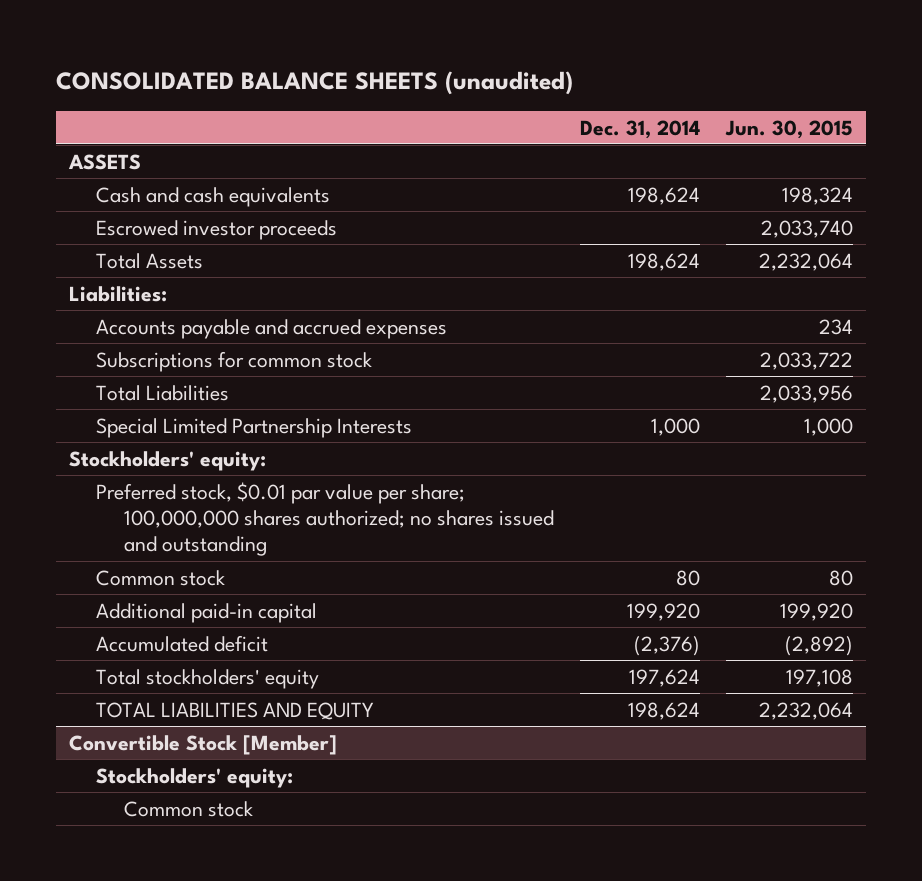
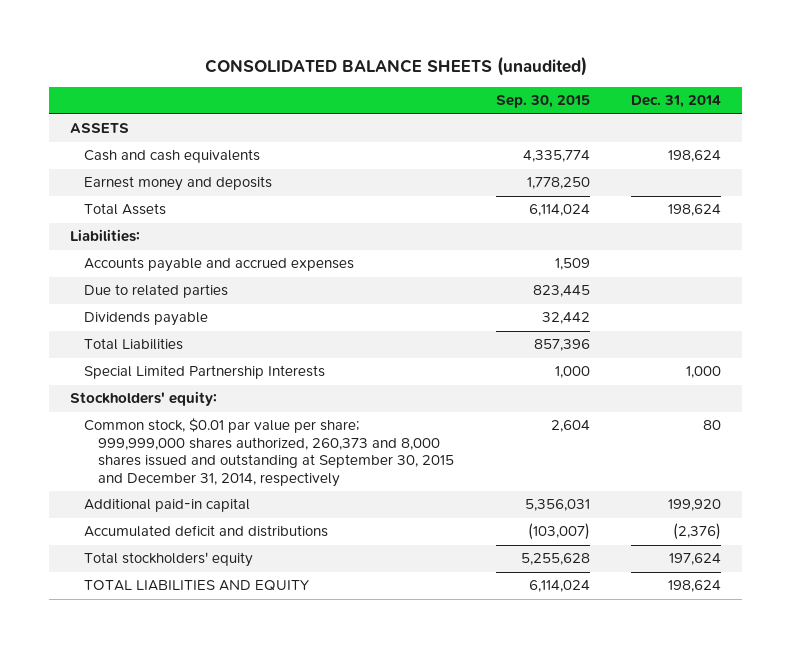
[724,119,853,139] Jun. 30, 2015 -> none
none -> [495,95,590,109] Sep. 30, 2015
[96,219,338,240] Escrowed investor proceeds -> none
none -> [84,176,273,192] Earnest money and deposits
[96,350,373,372] Subscriptions for common stock -> none
none -> [84,284,229,299] Due to related parties
none -> [84,312,209,327] Dividends payable
[96,481,554,557] Preferred stock, $0.01 par value per share; 100,000,000 shares authorized; no shares issued and outstanding -> none
[96,569,226,586] Common stock -> [84,418,454,487] Common stock, $0.01 par value per share; 999,999,000 shares authorized, 260,373 and 8,000 shares issued and outstanding at September 30, 2015 and December 31, 2014, respectively
[96,634,269,652] Accumulated deficit -> [84,525,329,538] Accumulated deficit and distributions
[68,734,337,755] Convertible Stock [Member] -> none
[96,767,294,788] Stockholders' equity: -> none
[123,800,253,817] Common stock -> none

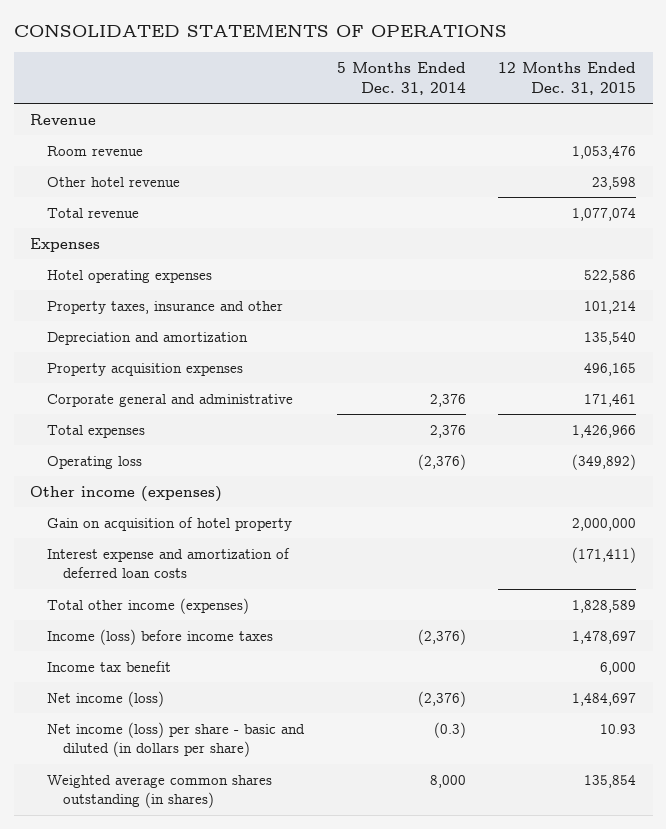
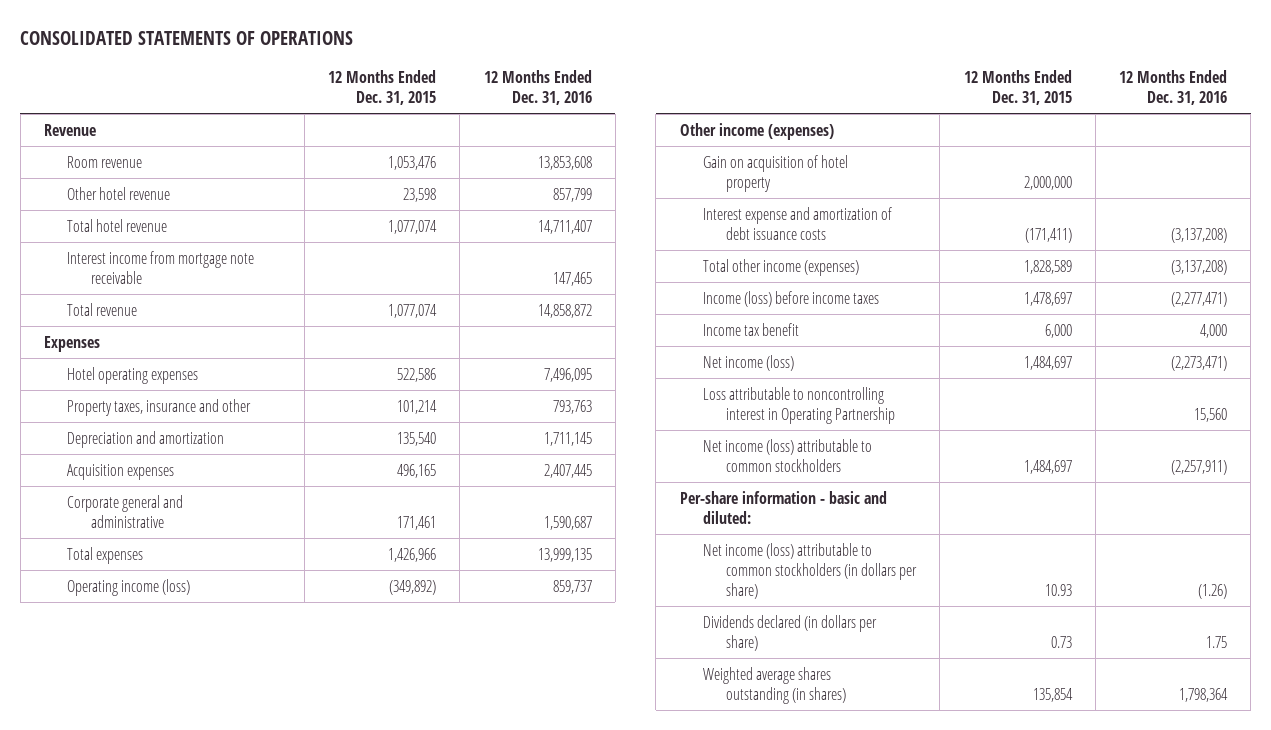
[336,62,466,95] 5 Months Ended Dec. 31, 2014 -> none
none -> [483,70,592,106] 12 Months Ended Dec. 31, 2016
none -> [67,218,168,232] Total hotel revenue
none -> [67,250,255,284] Interest income from mortgage note receivable
[46,362,243,376] Property acquisition expenses -> [67,463,175,480] Acquisition expenses
[46,455,142,469] Operating loss -> [67,578,191,596] Operating income (loss)
[46,547,290,579] Interest expense and amortization of deferred loan costs -> [702,206,892,240] Interest expense and amortization of debt issuance costs
none -> [702,386,896,424] Loss attributable to noncontrolling interest in Operating Partnership
none -> [702,438,872,472] Net income (loss) attributable to common stockholders
none -> [679,490,887,524] Per-share information - basic and diluted:
[46,721,305,758] Net income (loss) per share - basic and diluted (in dollars per share) -> [702,542,918,599] Net income (loss) attributable to common stockholders (in dollars per share)
none -> [702,614,877,651] Dividends declared (in dollars per share)
[46,774,272,809] Weighted average common shares outstanding (in shares) -> [702,666,847,704] Weighted average shares outstanding (in shares)

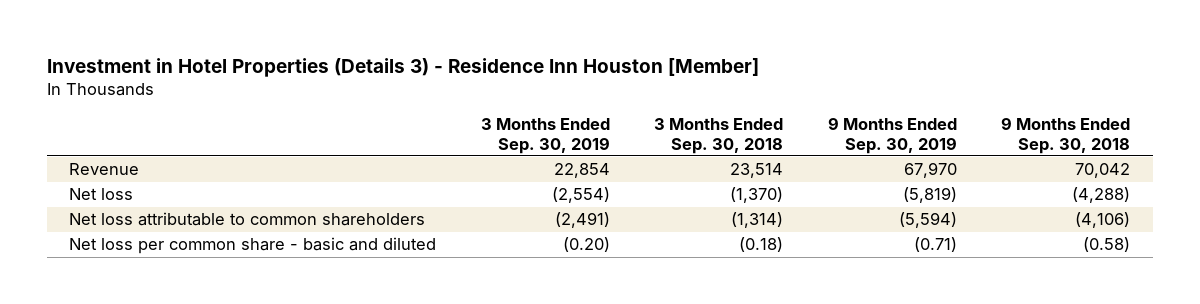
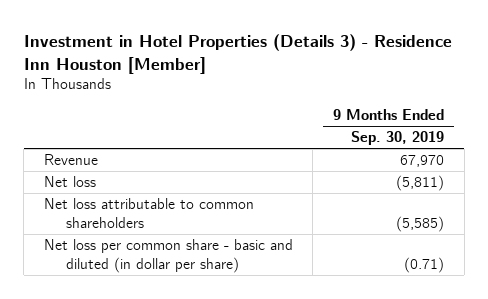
[480,117,610,154] 3 Months Ended Sep. 30, 2019 -> none
[654,117,784,154] 3 Months Ended Sep. 30, 2018 -> none
[1001,116,1131,154] 9 Months Ended Sep. 30, 2018 -> none
[902,187,957,204] (5,819) -> [396,175,445,192] (5,811)
[898,212,957,229] (5,594) -> [396,215,445,232] (5,585)
[69,237,437,255] Net loss per common share - basic and diluted -> [43,239,293,273] Net loss per common share - basic and diluted (in dollar per share)

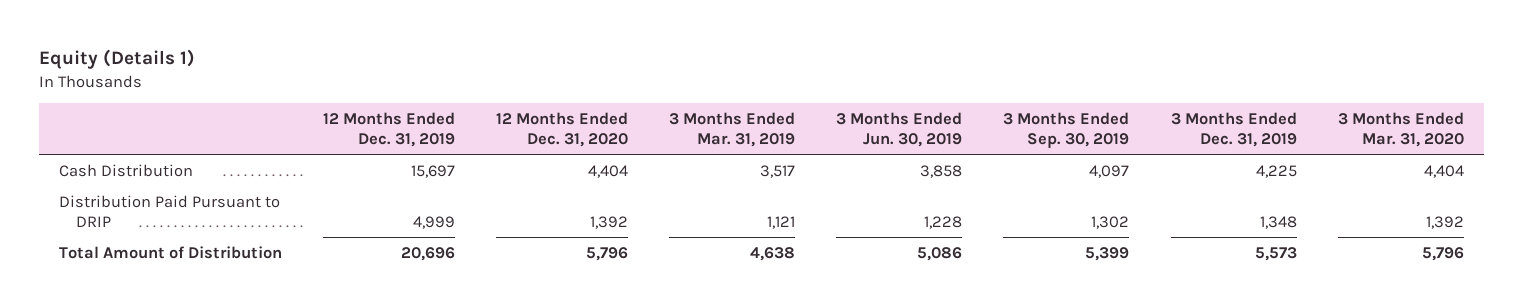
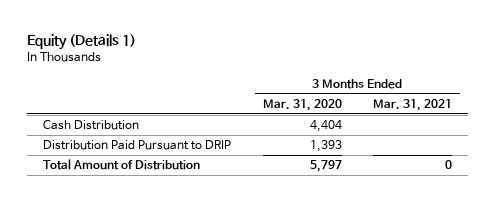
[323,112,456,147] 12 Months Ended Dec. 31, 2019 -> none
[496,112,629,147] 12 Months Ended Dec. 31, 2020 -> none
[669,112,796,147] 3 Months Ended Mar. 31, 2019 -> none
[836,112,963,147] 3 Months Ended Jun. 30, 2019 -> none
[1003,112,1130,148] 3 Months Ended Sep. 30, 2019 -> none
[1170,112,1297,147] 3 Months Ended Dec. 31, 2019 -> none
none -> [373,98,453,111] Mar. 31, 2021
[1425,215,1464,229] 1,392 -> [309,140,342,153] 1,393
[1421,246,1464,261] 5,796 -> [309,160,342,173] 5,797

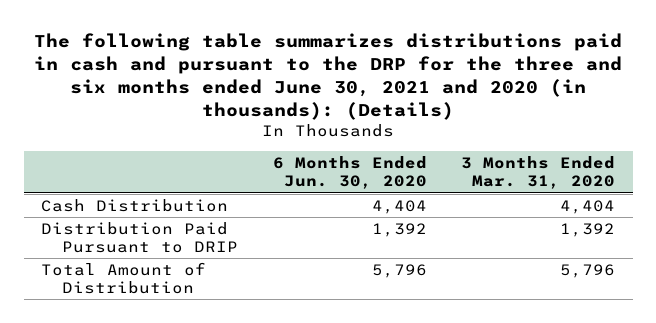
[26,34,136,51] Equity (Details 1) -> [34,32,623,121] The following table summarizes distributions paid in cash and pursuant to the DRP for the three and six months ended June 30, 2021 and 2020 (in thousands): (Details)
[373,98,453,111] Mar. 31, 2021 -> none
none -> [272,155,427,190] 6 Months Ended Jun. 30, 2020
[309,140,342,153] 1,393 -> [560,222,616,237] 1,392
[309,160,342,173] 5,797 -> [560,263,616,278] 5,796

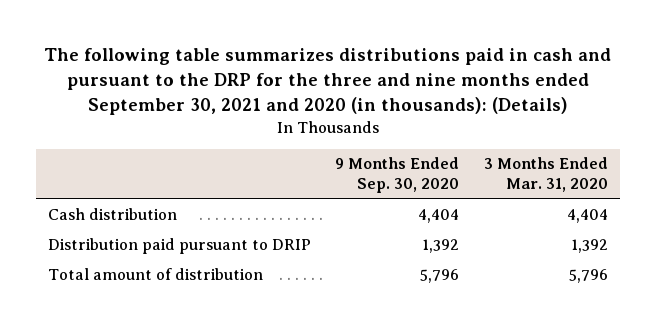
[34,32,623,121] The following table summarizes distributions paid in cash and pursuant to the DRP for the three and six months ended June 30, 2021 and 2020 (in thousands): (Details) -> [43,47,611,115] The following table summarizes distributions paid in cash and pursuant to the DRP for the three and nine months ended September 30, 2021 and 2020 (in thousands): (Details)
[272,155,427,190] 6 Months Ended Jun. 30, 2020 -> none
none -> [335,157,460,194] 9 Months Ended Sep. 30, 2020
[40,198,228,212] Cash Distribution -> [47,208,177,221] Cash distribution
[40,221,239,254] Distribution Paid Pursuant to DRIP -> [47,238,311,255] Distribution paid pursuant to DRIP
[40,261,206,295] Total Amount of Distribution -> [47,268,263,281] Total amount of distribution

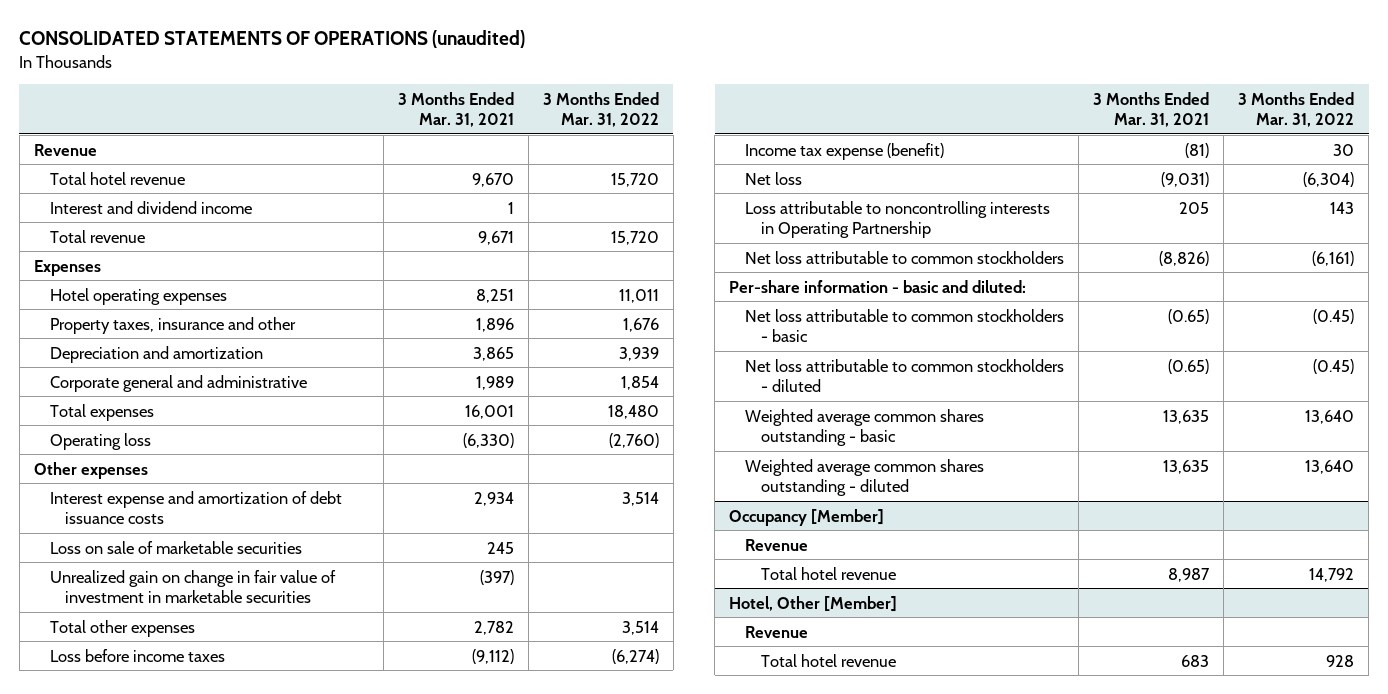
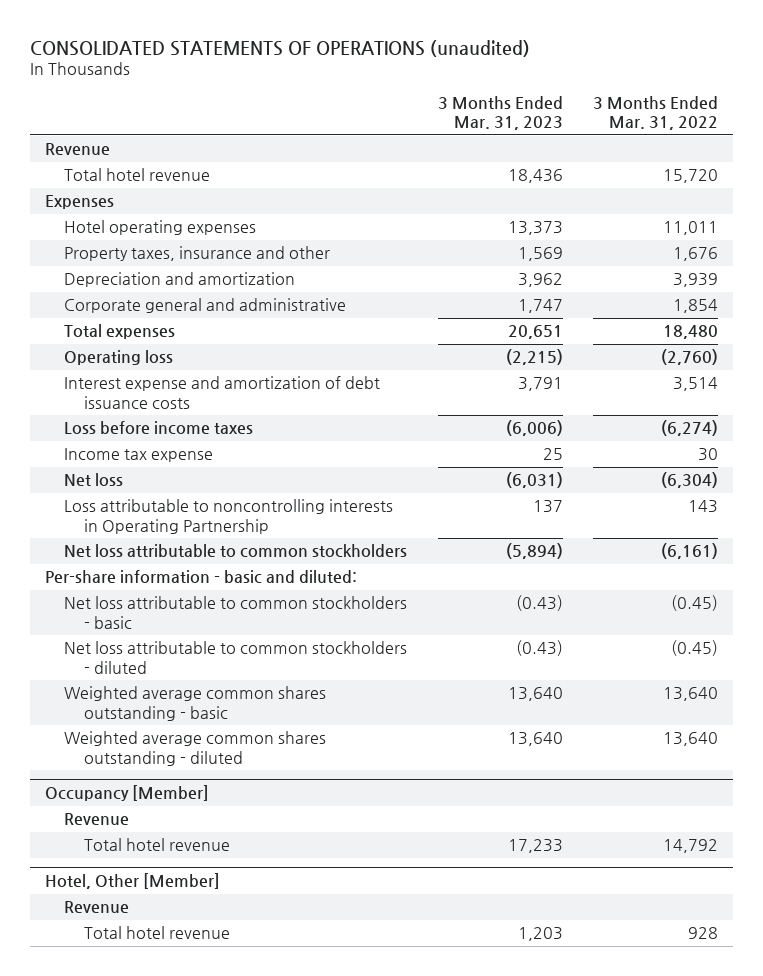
[397,91,514,127] 3 Months Ended Mar. 31, 2021 -> none
none -> [437,95,563,131] 3 Months Ended Mar. 31, 2023
[49,200,252,214] Interest and dividend income -> none
[49,229,145,243] Total revenue -> none
[33,461,148,479] Other expenses -> none
[49,540,302,554] Loss on sale of marketable securities -> none
[49,569,336,603] Unrealized gain on change in fair value of investment in marketable securities -> none
[49,619,195,637] Total other expenses -> none
[745,142,945,160] Income tax expense (benefit) -> [64,448,214,463] Income tax expense

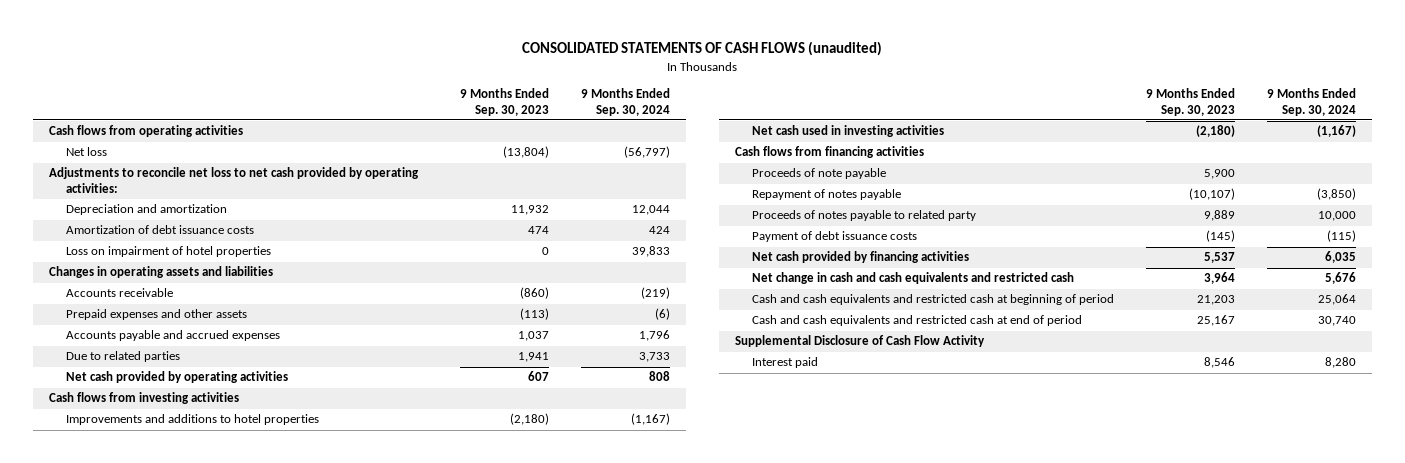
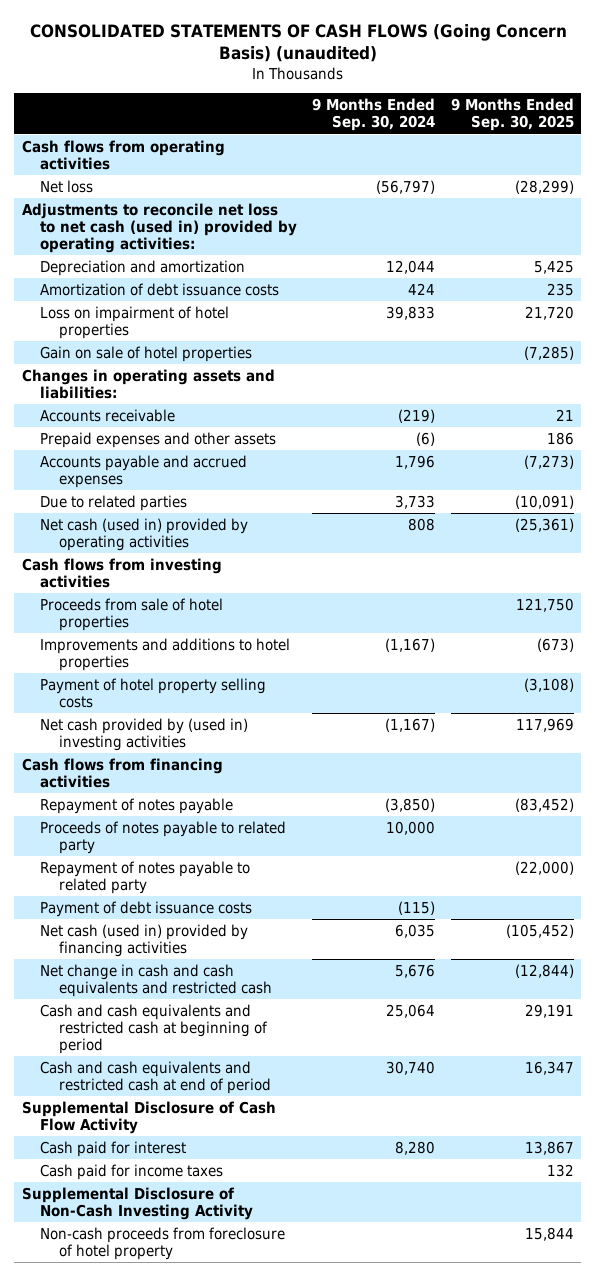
[522,41,883,57] CONSOLIDATED STATEMENTS OF CASH FLOWS (unaudited) -> [29,23,567,63] CONSOLIDATED STATEMENTS OF CASH FLOWS (Going Concern Basis) (unaudited)
[460,88,550,116] 9 Months Ended Sep. 30, 2023 -> none
none -> [450,98,574,132] 9 Months Ended Sep. 30, 2025
[49,167,420,193] Adjustments to reconcile net loss to net cash provided by operating activities: -> [21,202,298,253] Adjustments to reconcile net loss to net cash (used in) provided by operating activities:
none -> [40,345,253,362] Gain on sale of hotel properties
[49,266,274,279] Changes in operating assets and liabilities -> [21,368,275,399] Changes in operating assets and liabilities:
[66,371,289,384] Net cash provided by operating activities -> [40,517,249,551] Net cash (used in) provided by operating activities
none -> [40,597,224,631] Proceeds from sale of hotel properties
none -> [40,677,267,708] Payment of hotel property selling costs
[751,125,944,138] Net cash used in investing activities -> [40,717,249,751] Net cash provided by (used in) investing activities
[751,168,886,180] Proceeds of note payable -> none
none -> [40,860,251,894] Repayment of notes payable to related party
[751,251,969,264] Net cash provided by financing activities -> [40,923,249,957] Net cash (used in) provided by financing activities
[751,357,818,369] Interest paid -> [40,1140,187,1157] Cash paid for interest
none -> [40,1163,224,1180] Cash paid for income taxes
none -> [21,1186,254,1220] Supplemental Disclosure of Non-Cash Investing Activity
none -> [40,1226,286,1260] Non-cash proceeds from foreclosure of hotel property

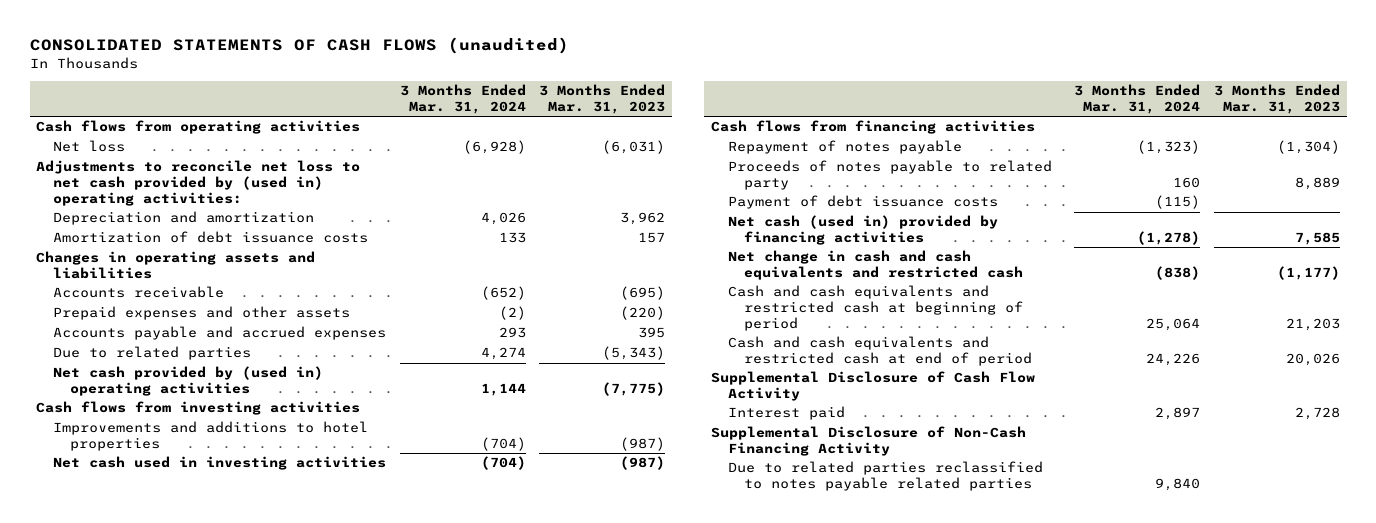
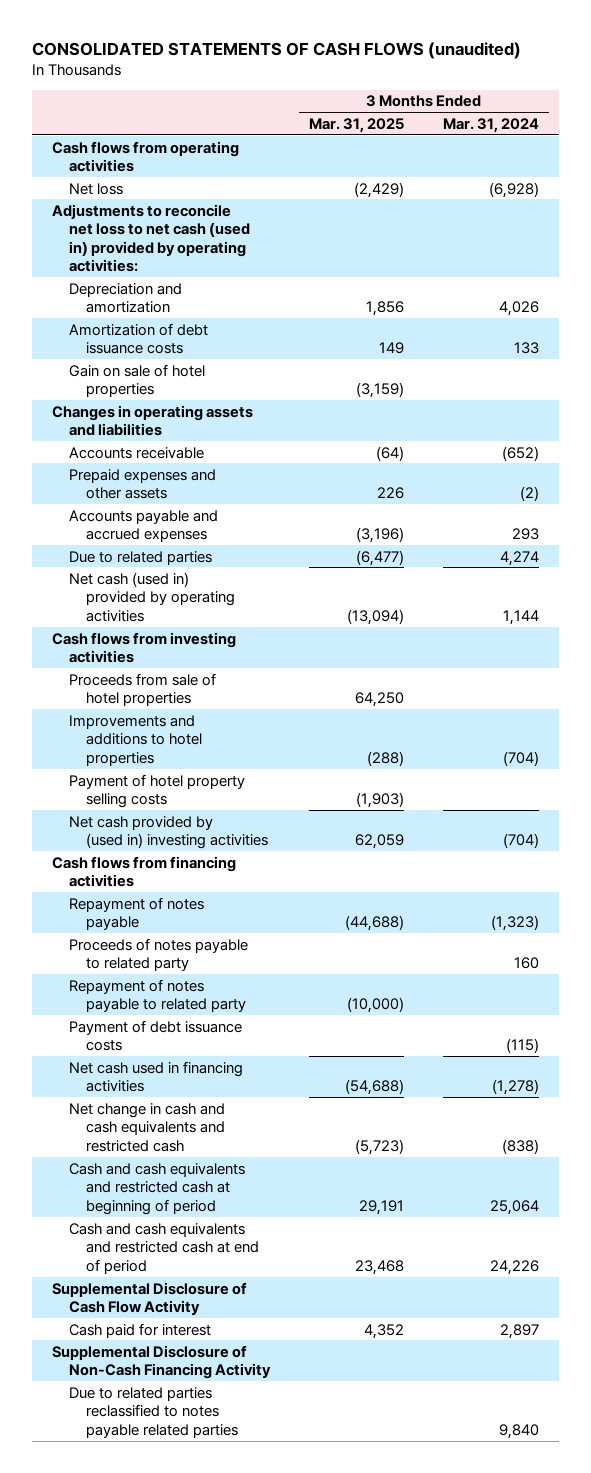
[538,83,665,114] 3 Months Ended Mar. 31, 2023 -> none
none -> [309,117,405,133] Mar. 31, 2025
[36,160,361,206] Adjustments to reconcile net loss to net cash provided by (used in) operating activities: -> [51,203,250,273] Adjustments to reconcile net loss to net cash (used in) provided by operating activities:
none -> [68,363,205,398] Gain on sale of hotel properties
[53,366,324,397] Net cash provided by (used in) operating activities -> [68,571,235,622] Net cash (used in) provided by operating activities
none -> [68,672,216,707] Proceeds from sale of hotel properties
none -> [68,773,245,809] Payment of hotel property selling costs
[53,456,387,471] Net cash used in investing activities -> [68,815,268,850] Net cash provided by (used in) investing activities
none -> [68,978,246,1013] Repayment of notes payable to related party
[727,215,998,246] Net cash (used in) provided by financing activities -> [68,1060,243,1093] Net cash used in financing activities
[727,406,845,421] Interest paid -> [68,1322,211,1338] Cash paid for interest

